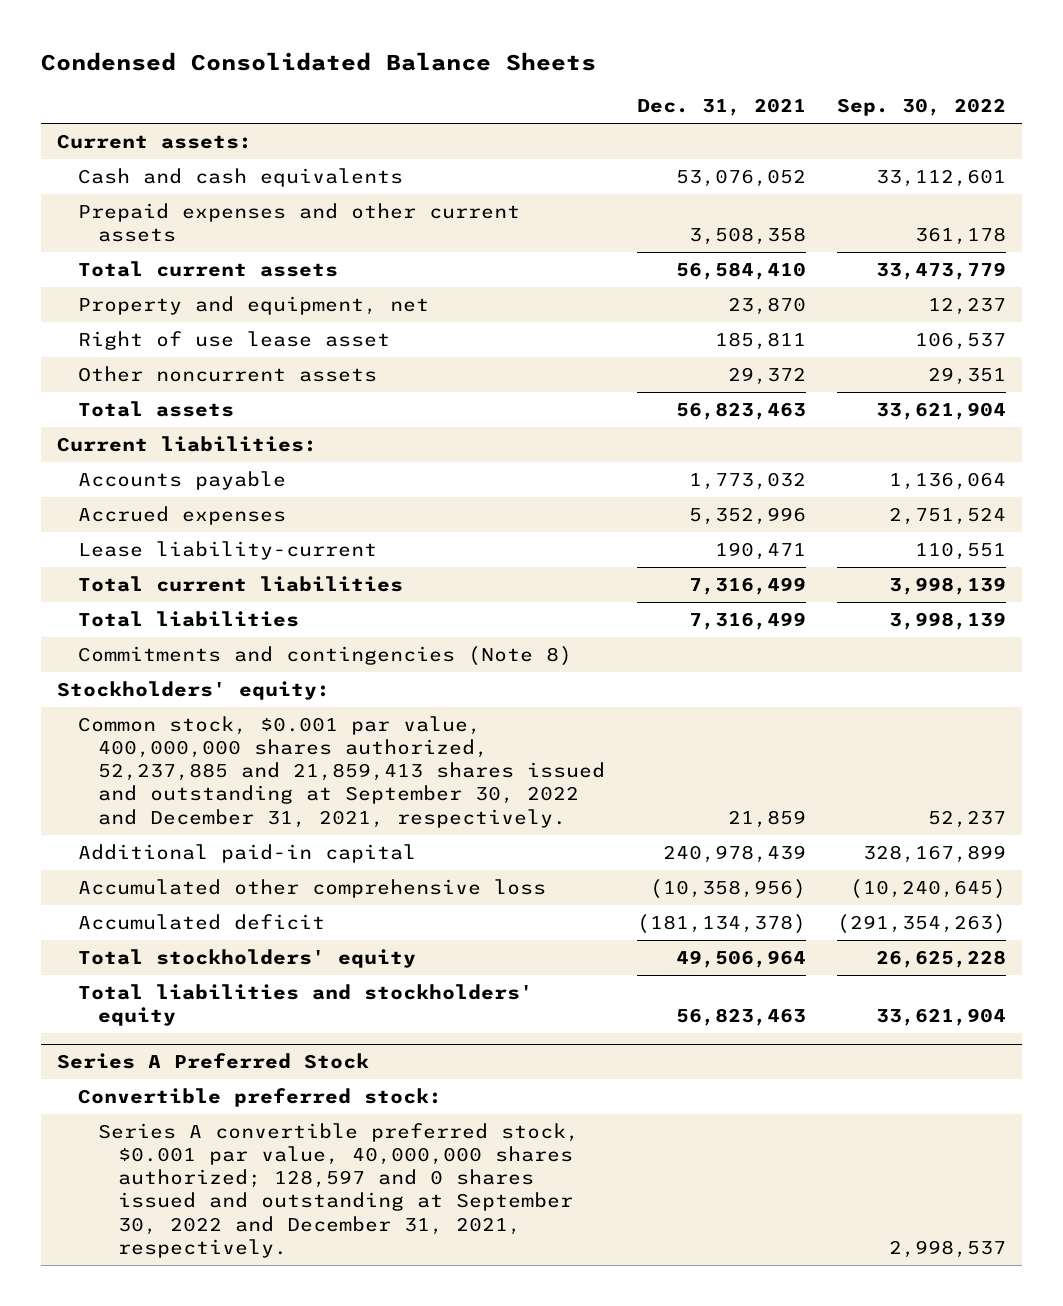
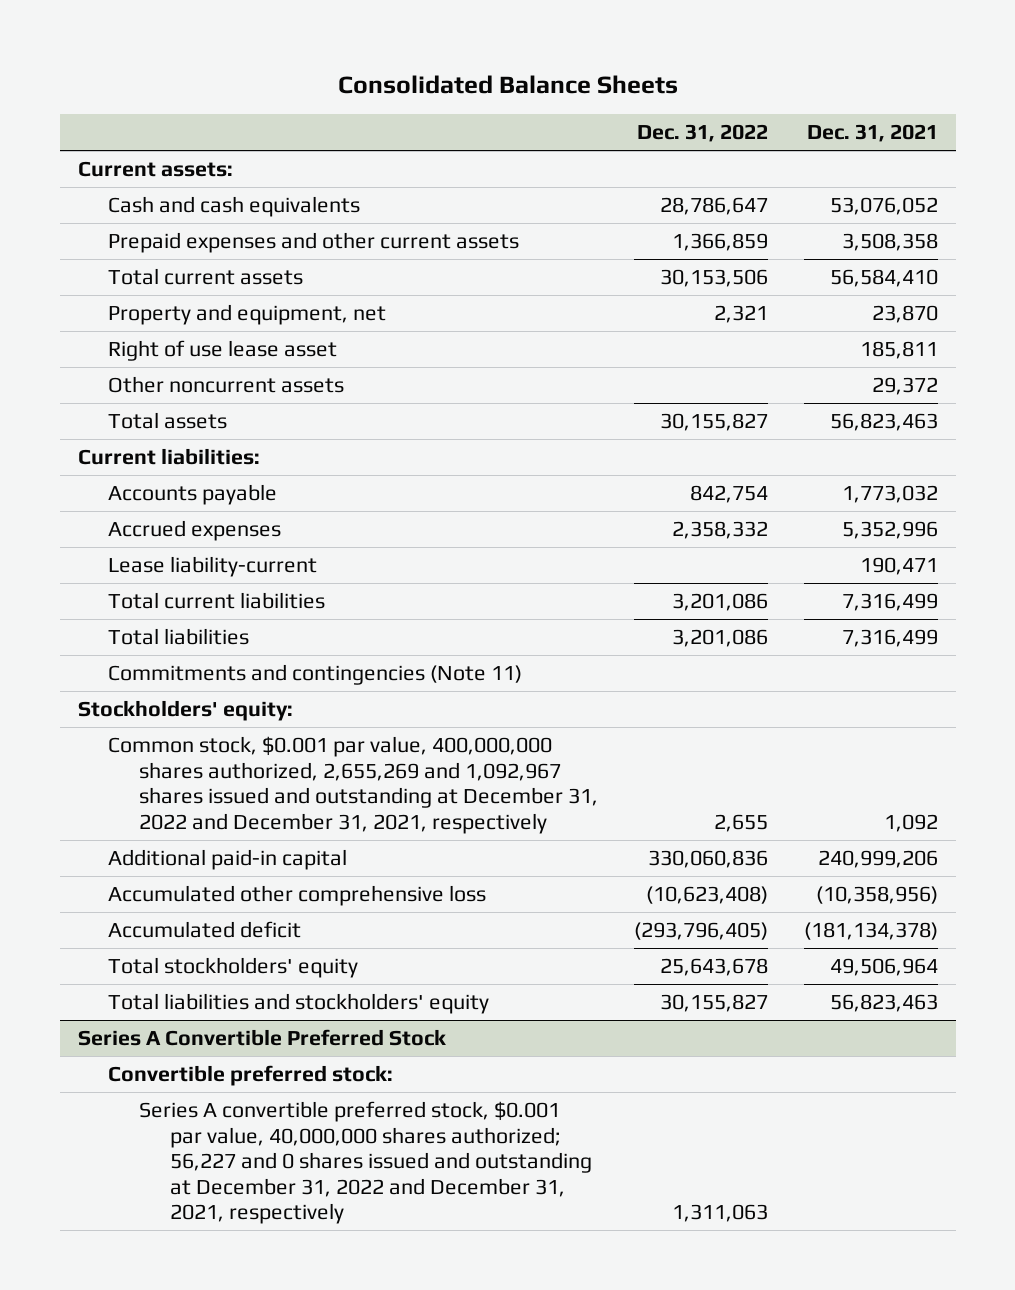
[41,52,597,72] Condensed Consolidated Balance Sheets -> [337,74,678,94] Consolidated Balance Sheets
[837,98,1007,117] Sep. 30, 2022 -> none
none -> [636,124,768,143] Dec. 31, 2022
[77,645,572,666] Commitments and contingencies (Note 8) -> [108,663,523,685] Commitments and contingencies (Note 11)
[77,715,605,828] Common stock, $0.001 par value, 400,000,000 shares authorized, 52,237,885 and 21,859,413 shares issued and outstanding at September 30, 2022 and December 31, 2021, respectively. -> [108,735,598,834] Common stock, $0.001 par value, 400,000,000 shares authorized, 2,655,269 and 1,092,967 shares issued and outstanding at December 31, 2022 and December 31, 2021, respectively
[727,809,806,828] 21,859 -> [883,813,938,832] 1,092
[662,844,806,863] 240,978,439 -> [817,849,938,868] 240,999,206
[57,1053,370,1070] Series A Preferred Stock -> [77,1028,446,1046] Series A Convertible Preferred Stock
[97,1122,579,1258] Series A convertible preferred stock, $0.001 par value, 40,000,000 shares authorized; 128,597 and 0 shares issued and outstanding at September 30, 2022 and December 31, 2021, respectively. -> [138,1100,592,1225] Series A convertible preferred stock, $0.001 par value, 40,000,000 shares authorized; 56,227 and 0 shares issued and outstanding at December 31, 2022 and December 31, 2021, respectively

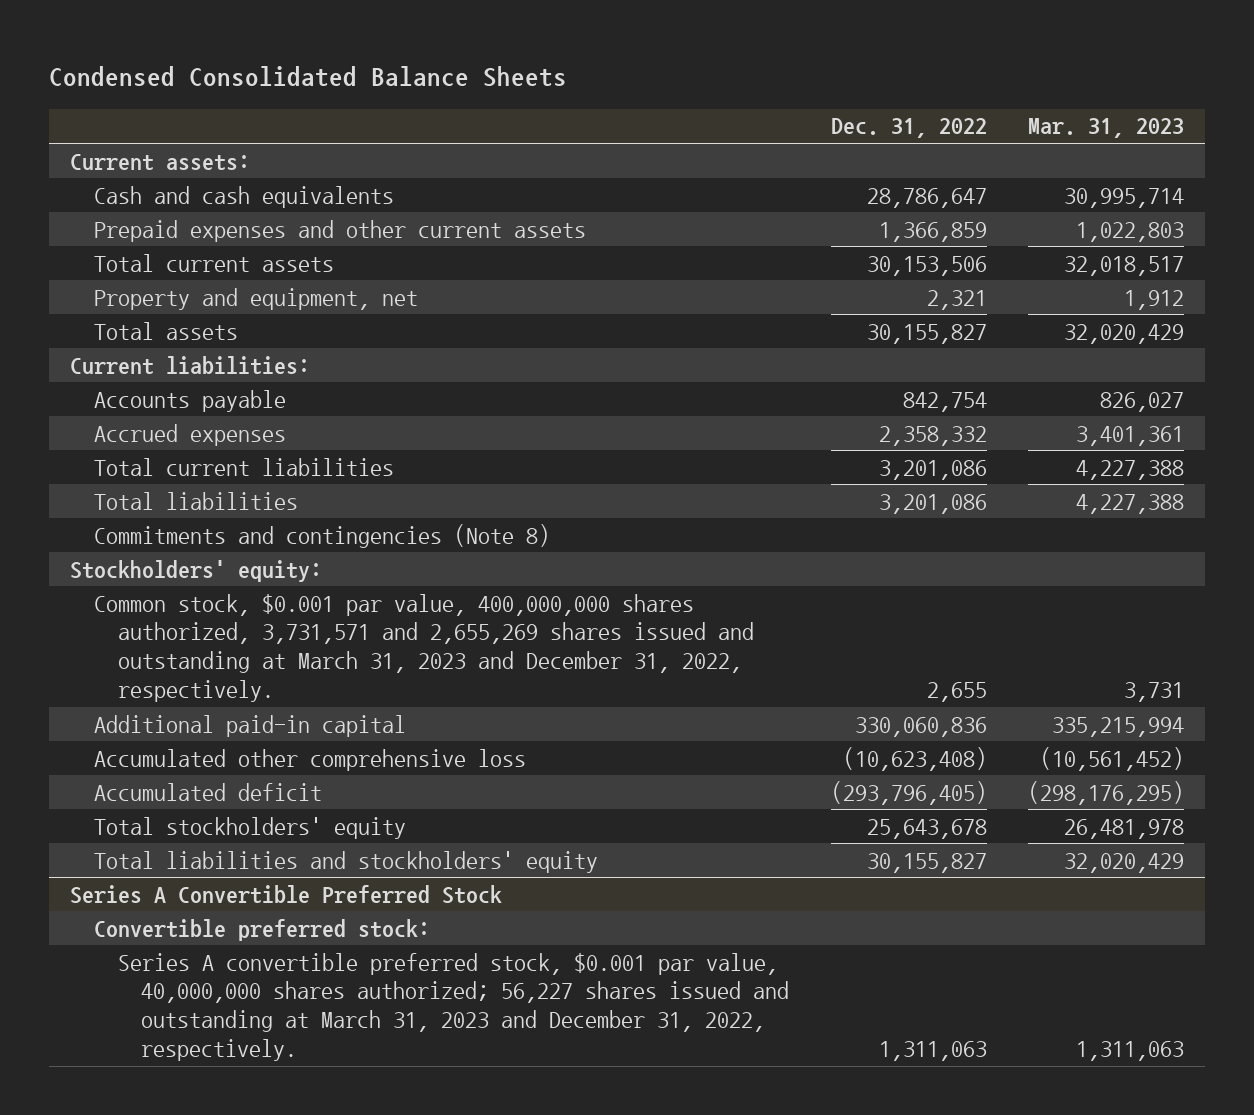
[337,74,678,94] Consolidated Balance Sheets -> [49,66,568,88] Condensed Consolidated Balance Sheets
[806,124,938,143] Dec. 31, 2021 -> none
none -> [1028,118,1185,139] Mar. 31, 2023
[108,339,338,361] Right of use lease asset -> none
[108,375,345,393] Other noncurrent assets -> none
[108,555,318,577] Lease liability-current -> none
[108,663,523,685] Commitments and contingencies (Note 11) -> [93,523,550,548] Commitments and contingencies (Note 8)
[108,735,598,834] Common stock, $0.001 par value, 400,000,000 shares authorized, 2,655,269 and 1,092,967 shares issued and outstanding at December 31, 2022 and December 31, 2021, respectively -> [93,593,754,702] Common stock, $0.001 par value, 400,000,000 shares authorized, 3,731,571 and 2,655,269 shares issued and outstanding at March 31, 2023 and December 31, 2022, respectively.
[138,1100,592,1225] Series A convertible preferred stock, $0.001 par value, 40,000,000 shares authorized; 56,227 and 0 shares issued and outstanding at December 31, 2022 and December 31, 2021, respectively -> [117,952,790,1061] Series A convertible preferred stock, $0.001 par value, 40,000,000 shares authorized; 56,227 shares issued and outstanding at March 31, 2023 and December 31, 2022, respectively.

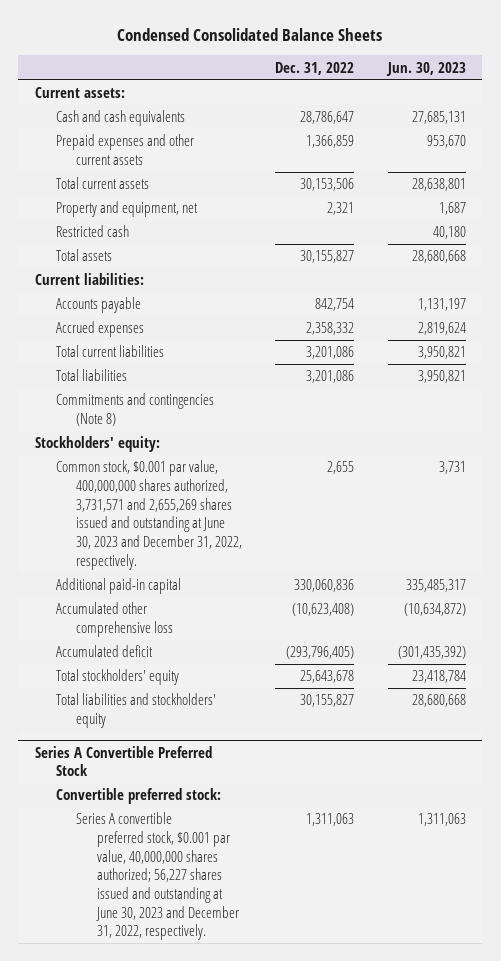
[1028,118,1185,139] Mar. 31, 2023 -> none
none -> [385,61,466,76] Jun. 30, 2023
none -> [55,225,129,238] Restricted cash
[93,593,754,702] Common stock, $0.001 par value, 400,000,000 shares authorized, 3,731,571 and 2,655,269 shares issued and outstanding at March 31, 2023 and December 31, 2022, respectively. -> [55,460,243,570] Common stock, $0.001 par value, 400,000,000 shares authorized, 3,731,571 and 2,655,269 shares issued and outstanding at June 30, 2023 and December 31, 2022, respectively.
[117,952,790,1061] Series A convertible preferred stock, $0.001 par value, 40,000,000 shares authorized; 56,227 shares issued and outstanding at March 31, 2023 and December 31, 2022, respectively. -> [76,812,239,941] Series A convertible preferred stock, $0.001 par value, 40,000,000 shares authorized; 56,227 shares issued and outstanding at June 30, 2023 and December 31, 2022, respectively.

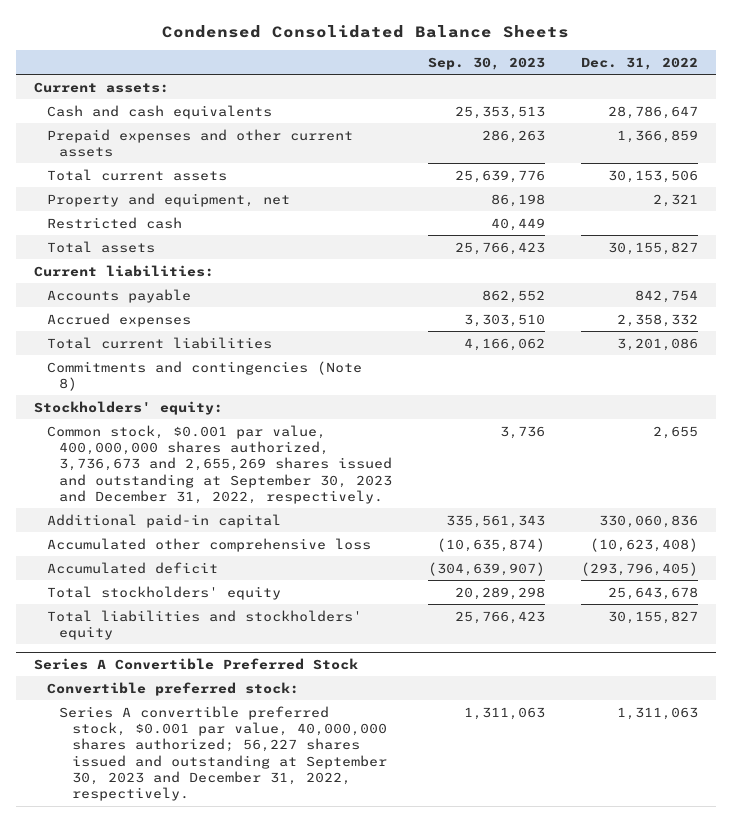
[385,61,466,76] Jun. 30, 2023 -> none
none -> [428,56,546,70] Sep. 30, 2023
[55,369,127,382] Total liabilities -> none
[55,460,243,570] Common stock, $0.001 par value, 400,000,000 shares authorized, 3,731,571 and 2,655,269 shares issued and outstanding at June 30, 2023 and December 31, 2022, respectively. -> [46,424,393,505] Common stock, $0.001 par value, 400,000,000 shares authorized, 3,736,673 and 2,655,269 shares issued and outstanding at September 30, 2023 and December 31, 2022, respectively.
[76,812,239,941] Series A convertible preferred stock, $0.001 par value, 40,000,000 shares authorized; 56,227 shares issued and outstanding at June 30, 2023 and December 31, 2022, respectively. -> [59,705,387,802] Series A convertible preferred stock, $0.001 par value, 40,000,000 shares authorized; 56,227 shares issued and outstanding at September 30, 2023 and December 31, 2022, respectively.

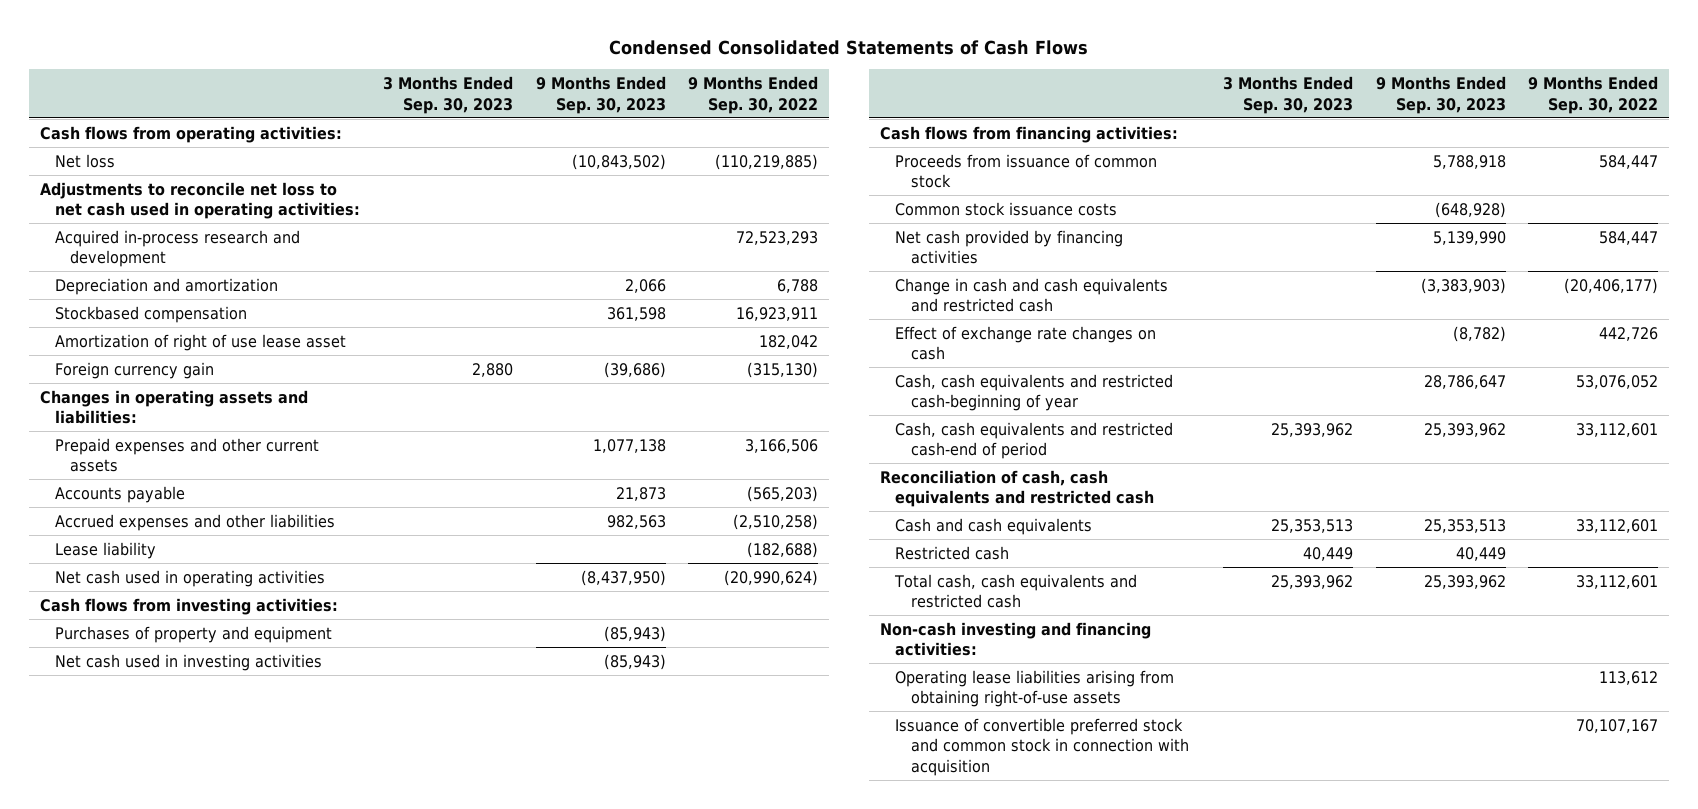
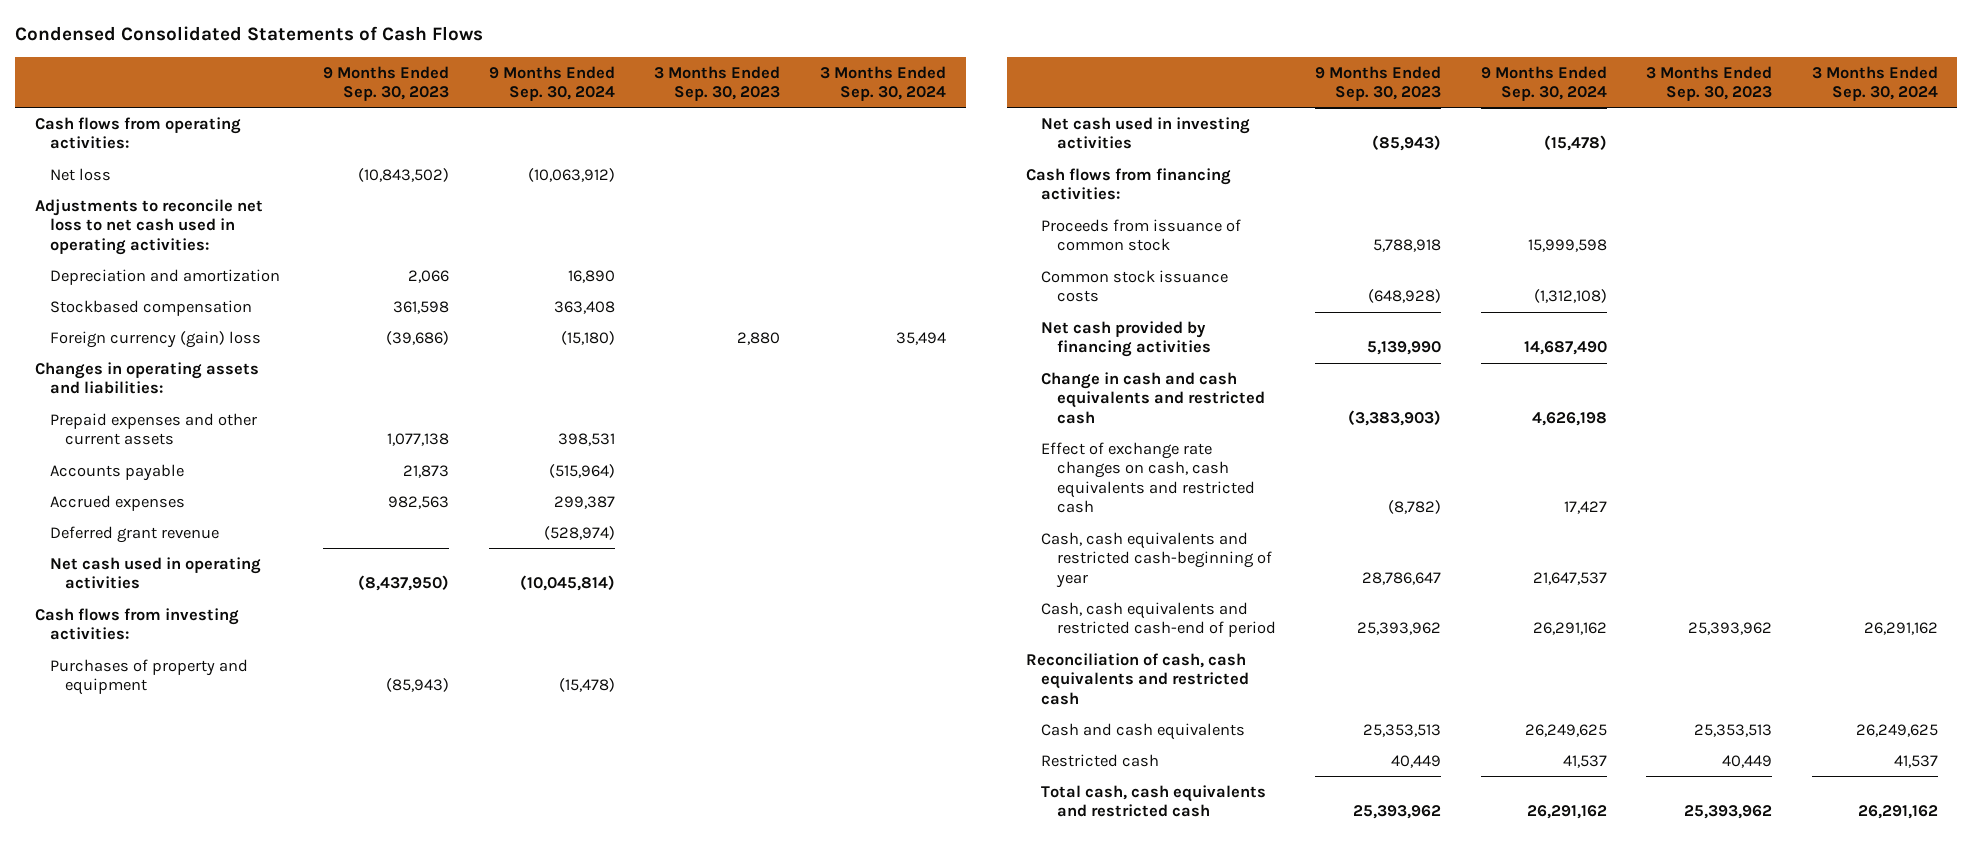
[688,76,819,114] 9 Months Ended Sep. 30, 2022 -> none
none -> [488,65,615,102] 9 Months Ended Sep. 30, 2024
none -> [819,65,946,102] 3 Months Ended Sep. 30, 2024
[55,229,301,268] Acquired in-process research and development -> none
[55,333,347,351] Amortization of right of use lease asset -> none
[55,361,215,379] Foreign currency gain -> [49,330,261,348] Foreign currency (gain) loss
[55,541,157,559] Lease liability -> none
[55,513,336,531] Accrued expenses and other liabilities -> [49,494,185,511] Accrued expenses
none -> [49,525,219,543] Deferred grant revenue
[895,325,1157,361] Effect of exchange rate changes on cash -> [1041,441,1255,514] Effect of exchange rate changes on cash, cash equivalents and restricted cash
[880,621,1152,657] Non-cash investing and financing activities: -> none
[895,669,1175,708] Operating lease liabilities arising from obtaining right-of-use assets -> none
[895,717,1189,776] Issuance of convertible preferred stock and common stock in connection with acquisition -> none

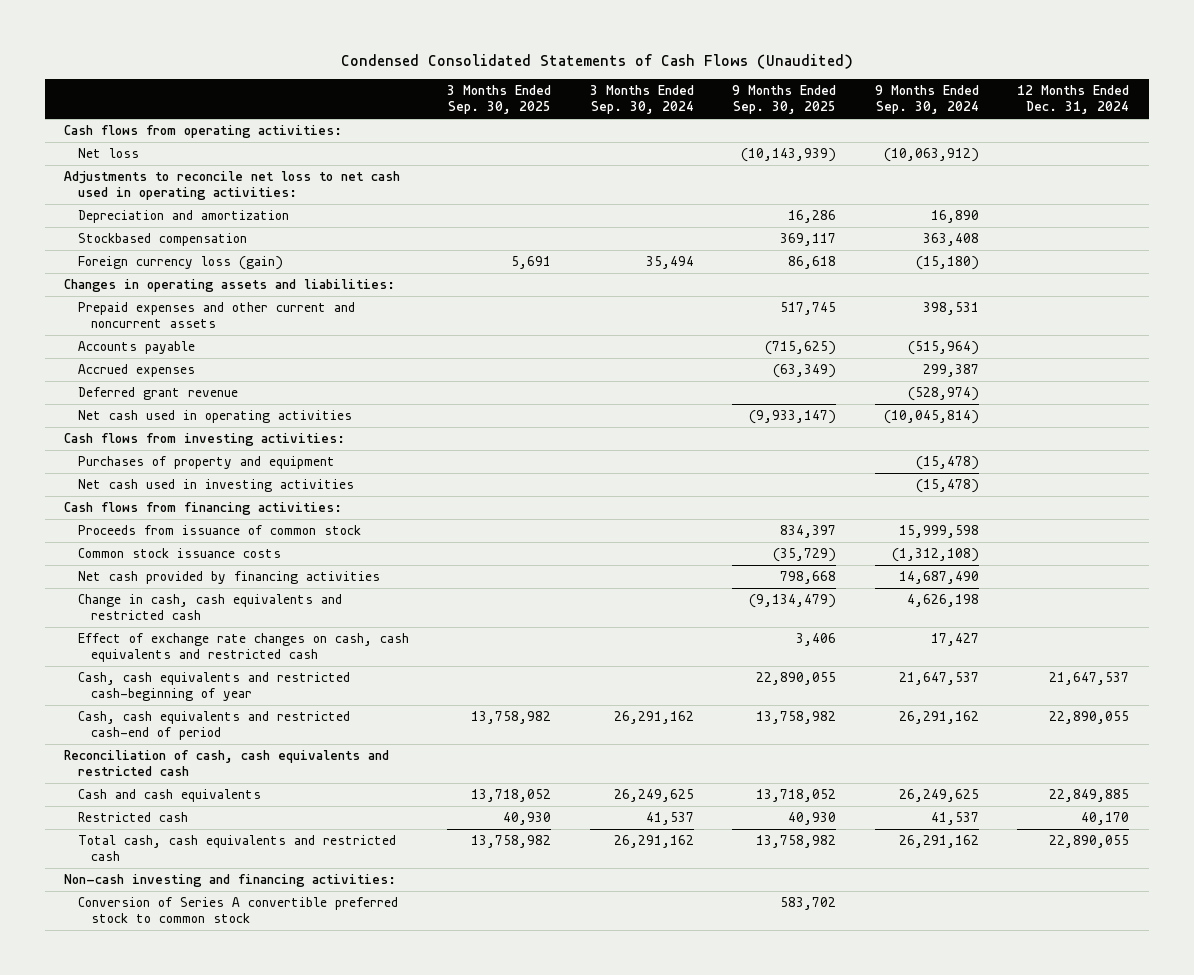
[14,26,483,42] Condensed Consolidated Statements of Cash Flows -> [340,53,853,69] Condensed Consolidated Statements of Cash Flows (Unaudited)
[323,65,450,102] 9 Months Ended Sep. 30, 2023 -> none
[654,65,781,102] 3 Months Ended Sep. 30, 2023 -> none
none -> [447,85,552,115] 3 Months Ended Sep. 30, 2025
none -> [732,85,837,115] 9 Months Ended Sep. 30, 2025
none -> [1017,85,1130,115] 12 Months Ended Dec. 31, 2024
[49,330,261,348] Foreign currency (gain) loss -> [77,256,283,271] Foreign currency loss (gain)
[49,412,257,446] Prepaid expenses and other current assets -> [77,302,355,329] Prepaid expenses and other current and noncurrent assets
[1041,371,1265,424] Change in cash and cash equivalents and restricted cash -> [77,594,342,621] Change in cash, cash equivalents and restricted cash
none -> [64,874,397,888] Non-cash investing and financing activities:
none -> [77,897,398,924] Conversion of Series A convertible preferred stock to common stock

